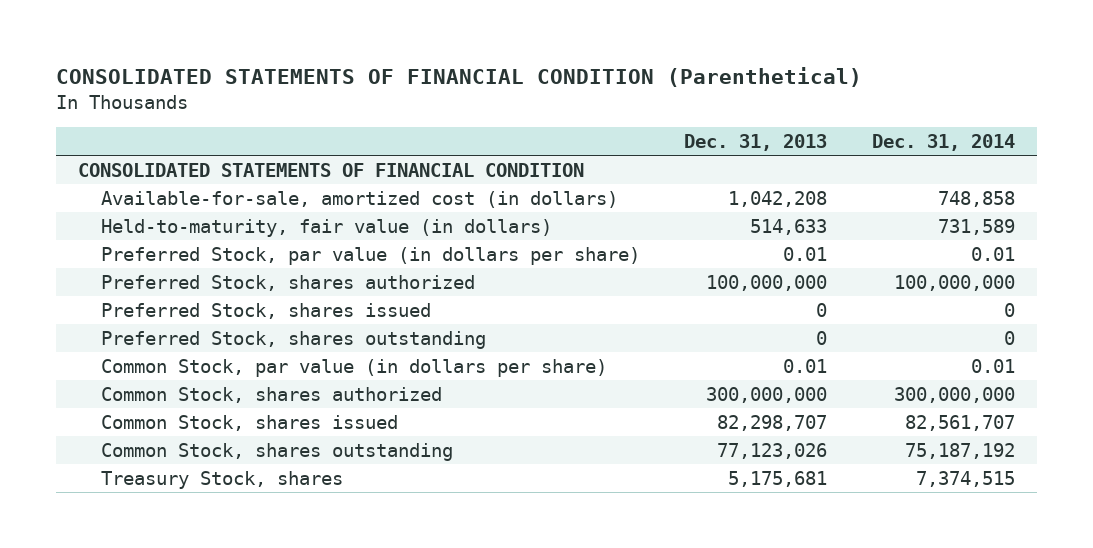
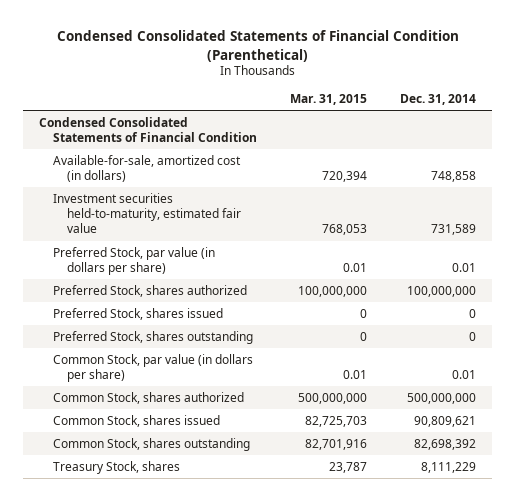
[55,67,862,88] CONSOLIDATED STATEMENTS OF FINANCIAL CONDITION (Parenthetical) -> [56,30,459,62] Condensed Consolidated Statements of Financial Condition (Parenthetical)
[684,133,828,151] Dec. 31, 2013 -> none
none -> [290,94,368,106] Mar. 31, 2015
[77,162,584,177] CONSOLIDATED STATEMENTS OF FINANCIAL CONDITION -> [39,116,258,143] Condensed Consolidated Statements of Financial Condition
[100,218,552,237] Held-to-maturity, fair value (in dollars) -> [53,192,241,234] Investment securities held-to-maturity, estimated fair value
[893,386,1015,403] 300,000,000 -> [407,392,477,404] 500,000,000
[904,414,1015,431] 82,561,707 -> [414,415,477,427] 90,809,621
[904,442,1015,459] 75,187,192 -> [414,438,477,450] 82,698,392
[915,470,1015,487] 7,374,515 -> [421,461,477,473] 8,111,229

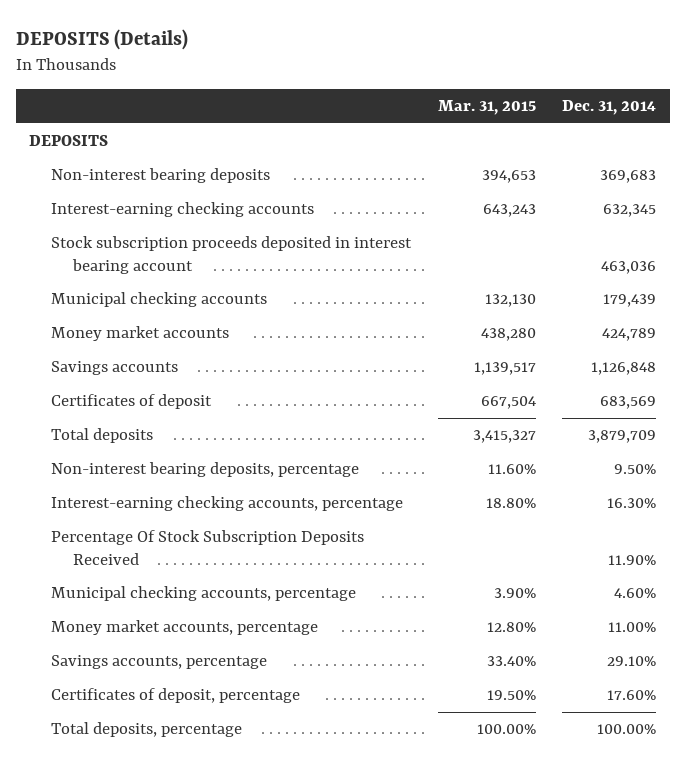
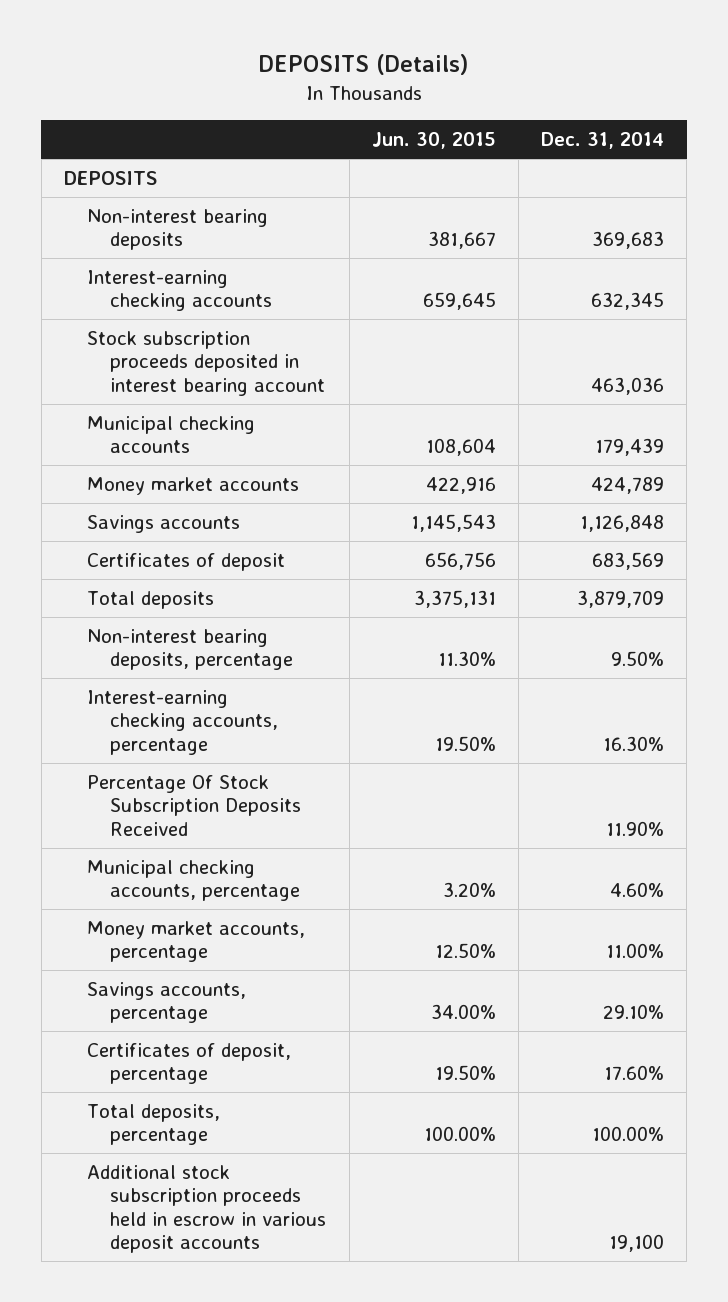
[437,100,536,116] Mar. 31, 2015 -> none
none -> [371,131,496,149] Jun. 30, 2015
none -> [87,1164,327,1254] Additional stock subscription proceeds held in escrow in various deposit accounts

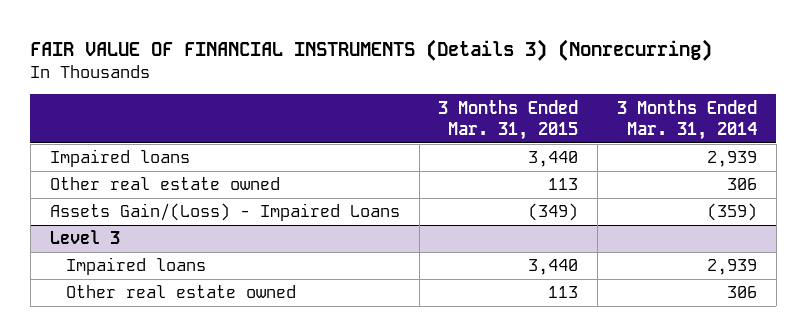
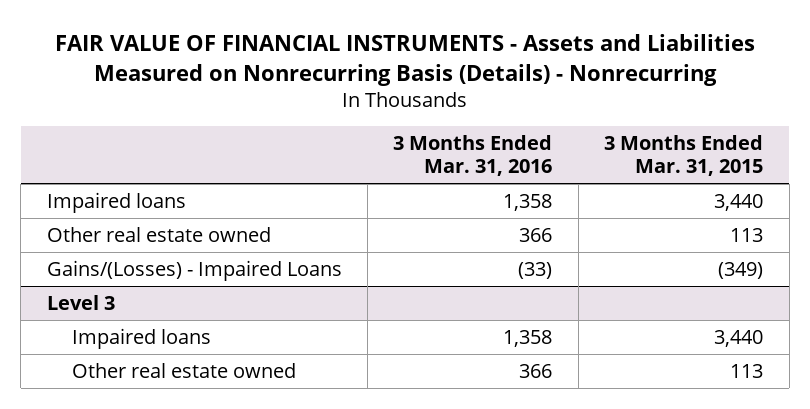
[30,38,713,61] FAIR VALUE OF FINANCIAL INSTRUMENTS (Details 3) (Nonrecurring) -> [54,33,755,86] FAIR VALUE OF FINANCIAL INSTRUMENTS - Assets and Liabilities Measured on Nonrecurring Basis (Details) - Nonrecurring
[617,99,758,140] 3 Months Ended Mar. 31, 2014 -> none
none -> [393,134,553,177] 3 Months Ended Mar. 31, 2016
[49,203,400,222] Assets Gain/(Loss) - Impaired Loans -> [46,259,342,281] Gains/(Losses) - Impaired Loans

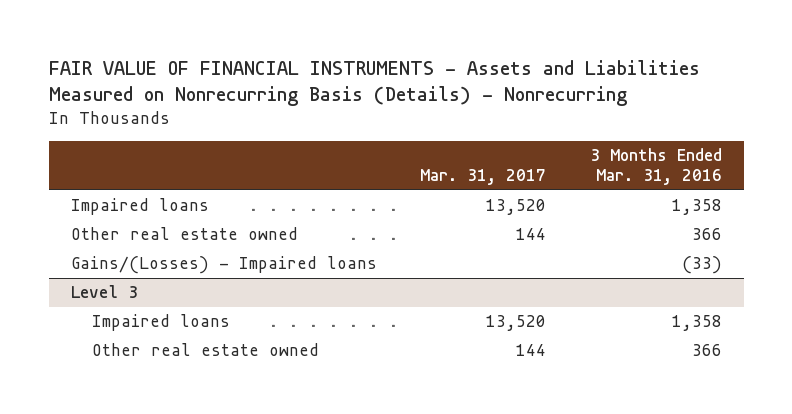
[604,134,764,177] 3 Months Ended Mar. 31, 2015 -> none
none -> [420,169,547,186] Mar. 31, 2017
[46,259,342,281] Gains/(Losses) - Impaired Loans -> [70,256,377,275] Gains/(Losses) - Impaired loans

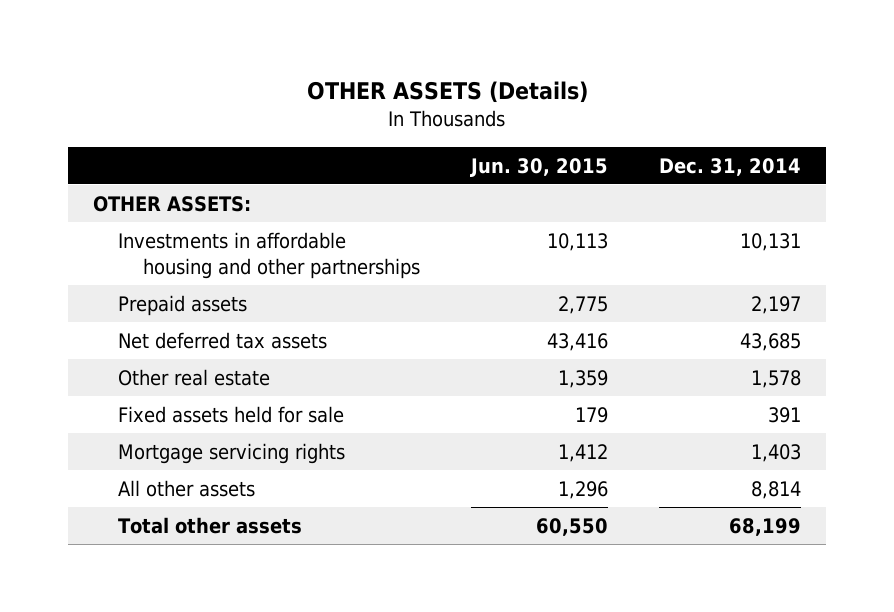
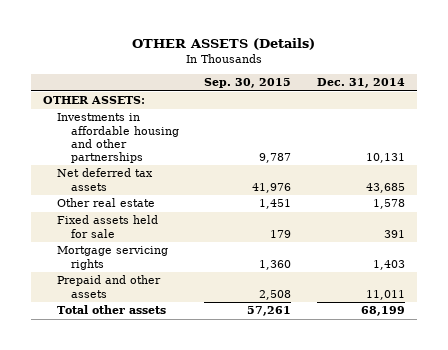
[470,157,609,177] Jun. 30, 2015 -> none
none -> [204,78,292,89] Sep. 30, 2015
[118,294,248,316] Prepaid assets -> none
[118,479,256,497] All other assets -> [57,275,162,298] Prepaid and other assets
[750,480,801,499] 8,814 -> [365,289,405,300] 11,011

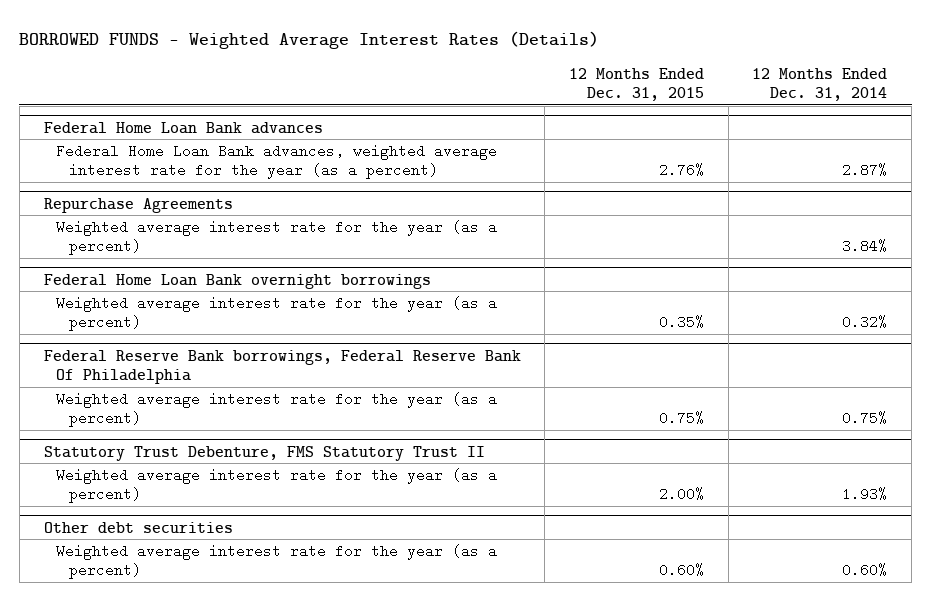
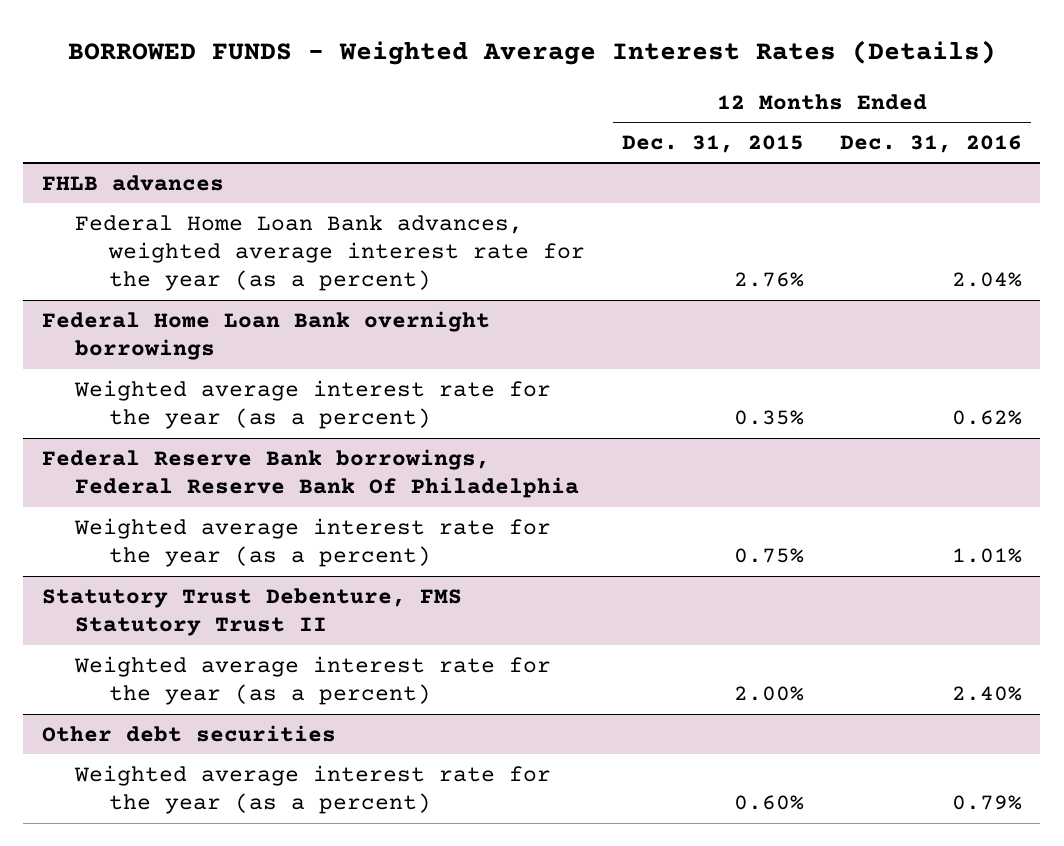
[752,67,888,102] 12 Months Ended Dec. 31, 2014 -> none
none -> [840,134,1023,153] Dec. 31, 2016
[43,121,323,134] Federal Home Loan Bank advances -> [41,174,224,191] FHLB advances
[43,197,233,213] Repurchase Agreements -> none
[56,219,498,256] Weighted average interest rate for the year (as a percent) -> none

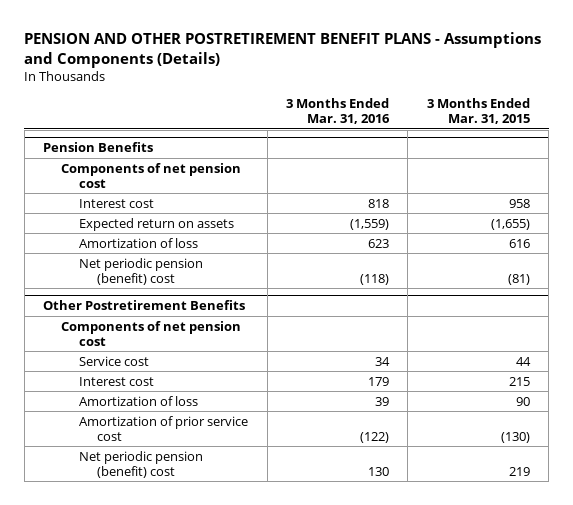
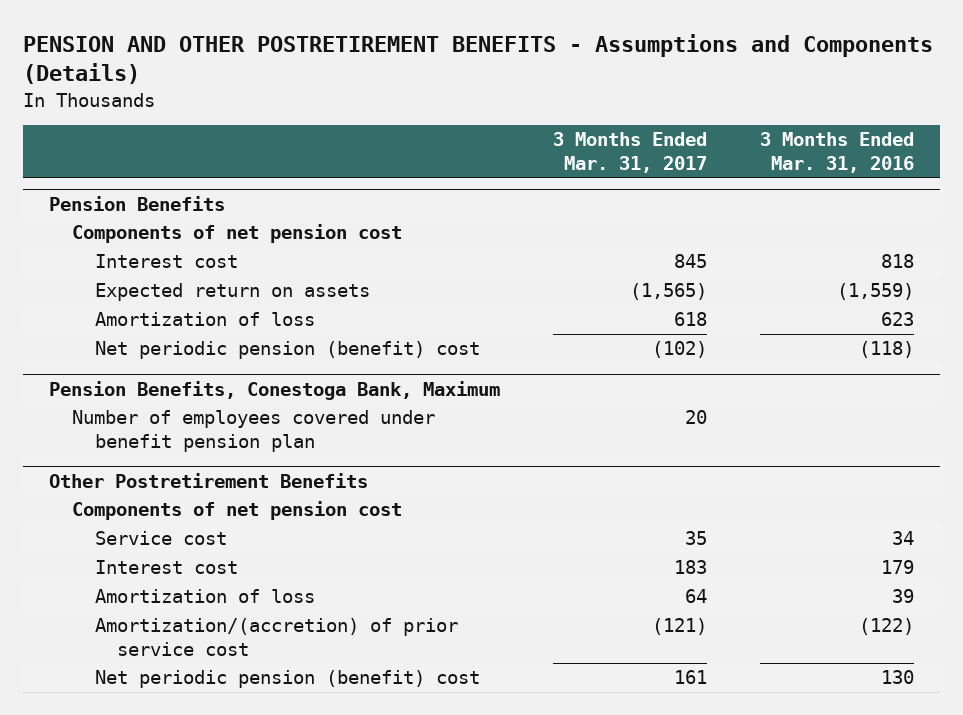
[24,32,542,68] PENSION AND OTHER POSTRETIREMENT BENEFIT PLANS - Assumptions and Components (Details) -> [22,33,933,85] PENSION AND OTHER POSTRETIREMENT BENEFITS - Assumptions and Components (Details)
[426,98,530,125] 3 Months Ended Mar. 31, 2015 -> none
none -> [552,132,707,173] 3 Months Ended Mar. 31, 2017
none -> [49,380,501,400] Pension Benefits, Conestoga Bank, Maximum
none -> [71,410,435,452] Number of employees covered under benefit pension plan
[79,415,249,441] Amortization of prior service cost -> [94,618,458,656] Amortization/(accretion) of prior service cost

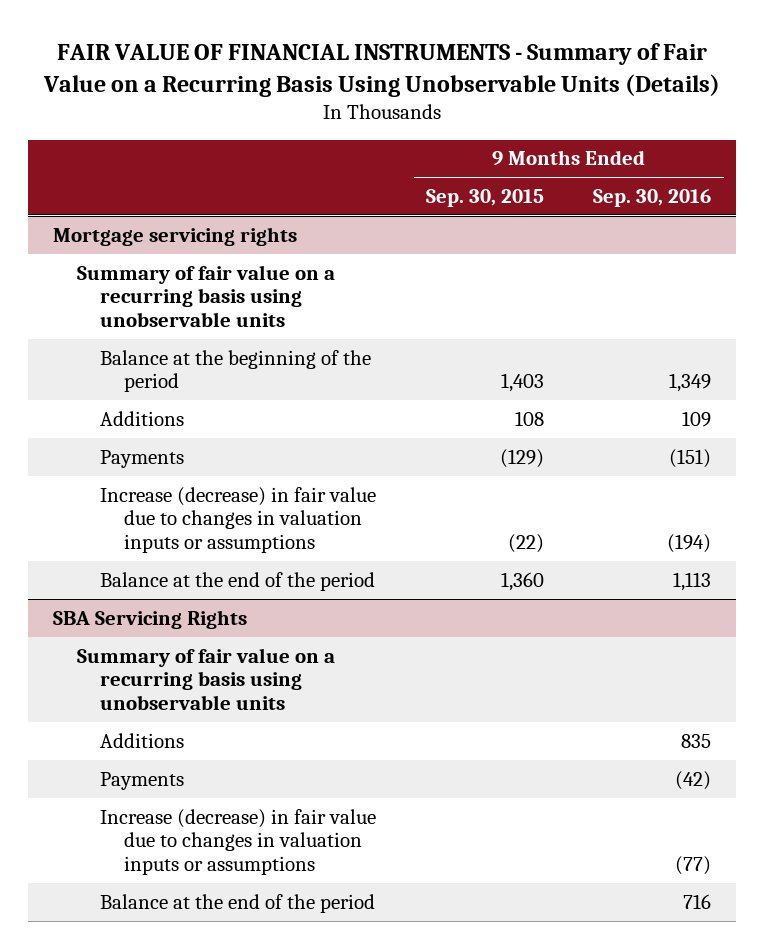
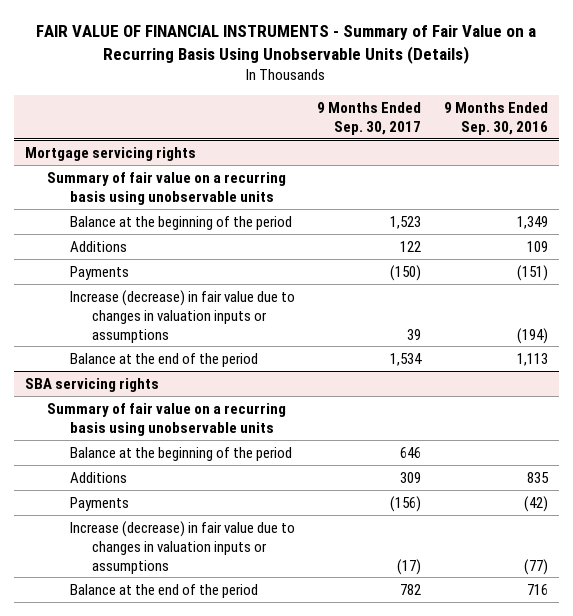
[425,189,544,208] Sep. 30, 2015 -> none
none -> [317,102,422,135] 9 Months Ended Sep. 30, 2017
[52,609,247,629] SBA Servicing Rights -> [24,377,159,392] SBA servicing rights
none -> [69,446,292,461] Balance at the beginning of the period

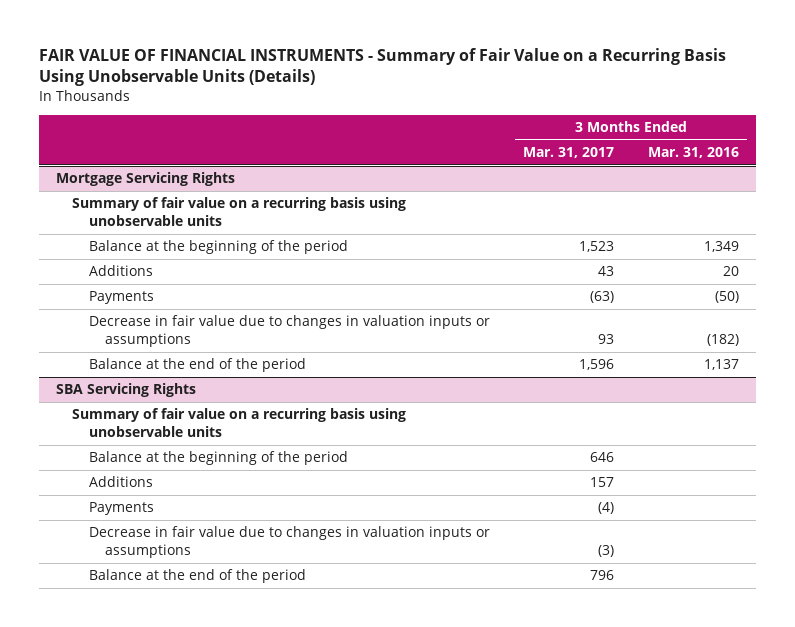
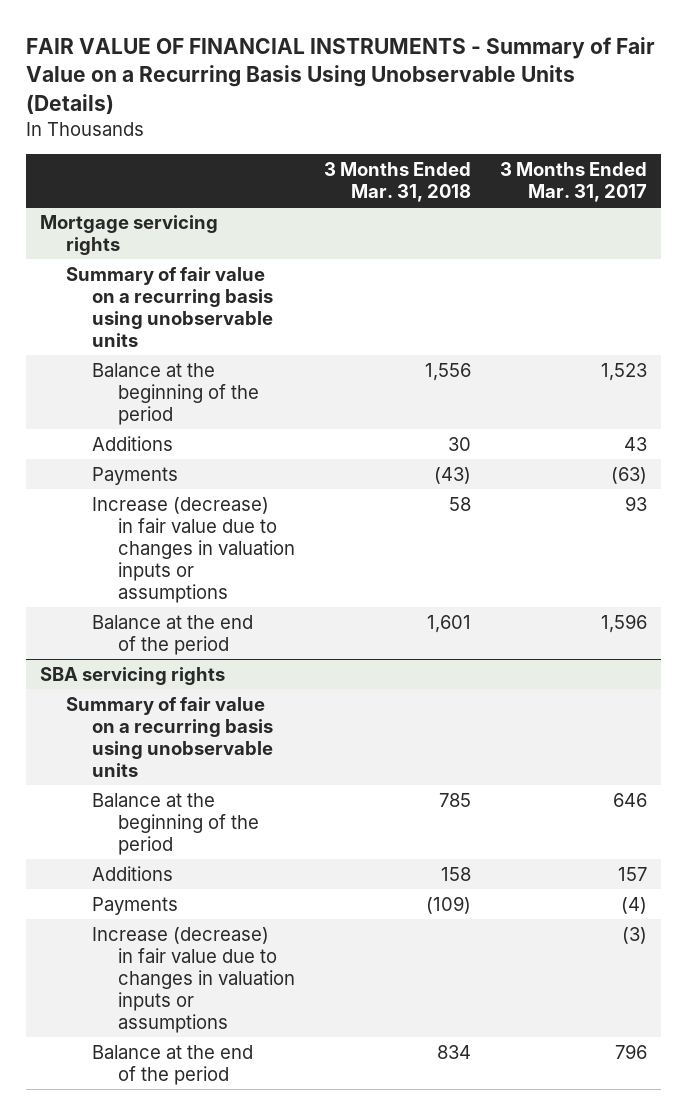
[647,147,739,159] Mar. 31, 2016 -> none
none -> [324,161,472,202] 3 Months Ended Mar. 31, 2018
[55,172,235,187] Mortgage Servicing Rights -> [39,214,218,255] Mortgage servicing rights
[88,315,490,348] Decrease in fair value due to changes in valuation inputs or assumptions -> [92,496,296,603] Increase (decrease) in fair value due to changes in valuation inputs or assumptions
[55,383,196,398] SBA Servicing Rights -> [39,666,225,685] SBA servicing rights
[88,526,490,559] Decrease in fair value due to changes in valuation inputs or assumptions -> [92,926,296,1033] Increase (decrease) in fair value due to changes in valuation inputs or assumptions

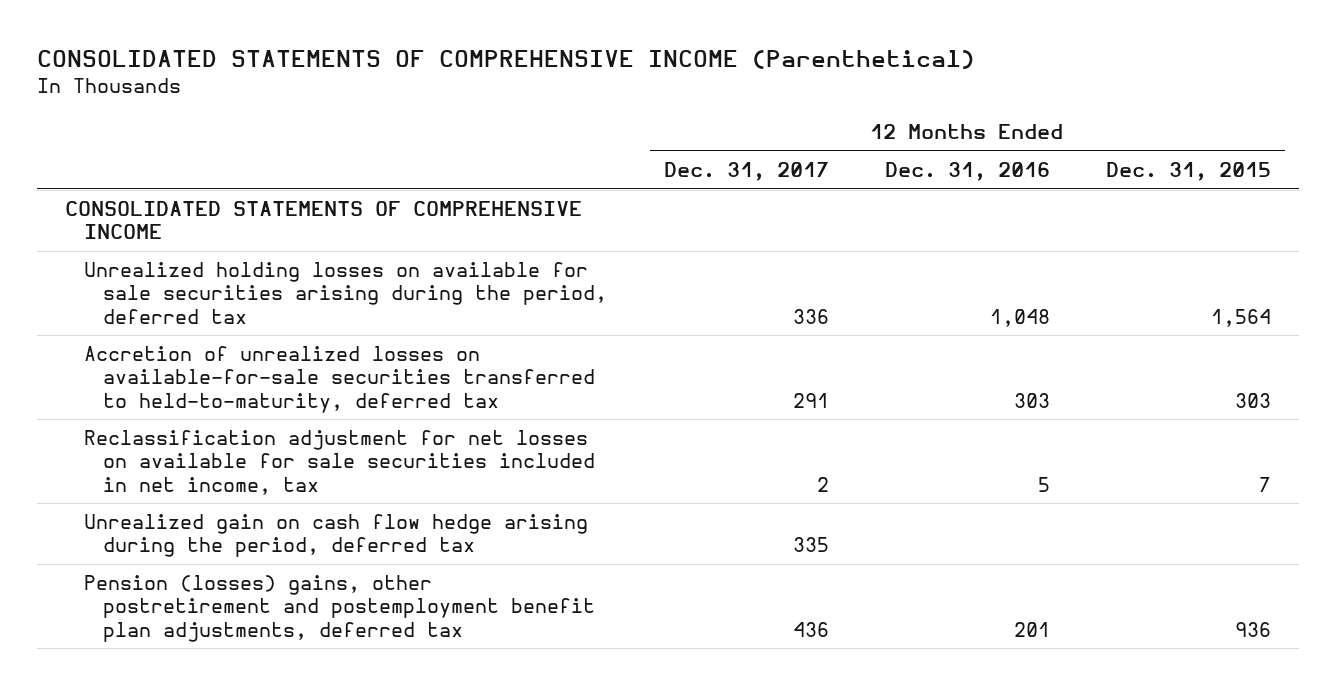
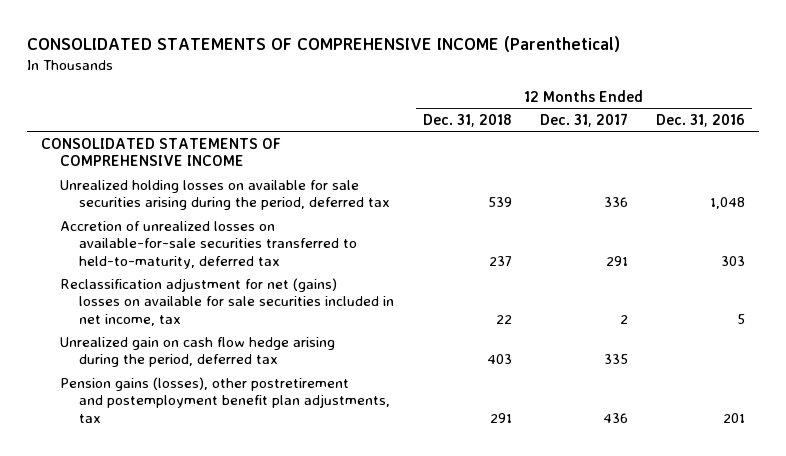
[1106,162,1272,182] Dec. 31, 2015 -> none
none -> [422,113,512,127] Dec. 31, 2018
[84,430,596,495] Reclassification adjustment for net losses on available for sale securities included in net income, tax -> [60,277,395,326] Reclassification adjustment for net (gains) losses on available for sale securities included in net income, tax
[84,575,596,642] Pension (losses) gains, other postretirement and postemployment benefit plan adjustments, deferred tax -> [60,376,391,423] Pension gains (losses), other postretirement and postemployment benefit plan adjustments, tax

